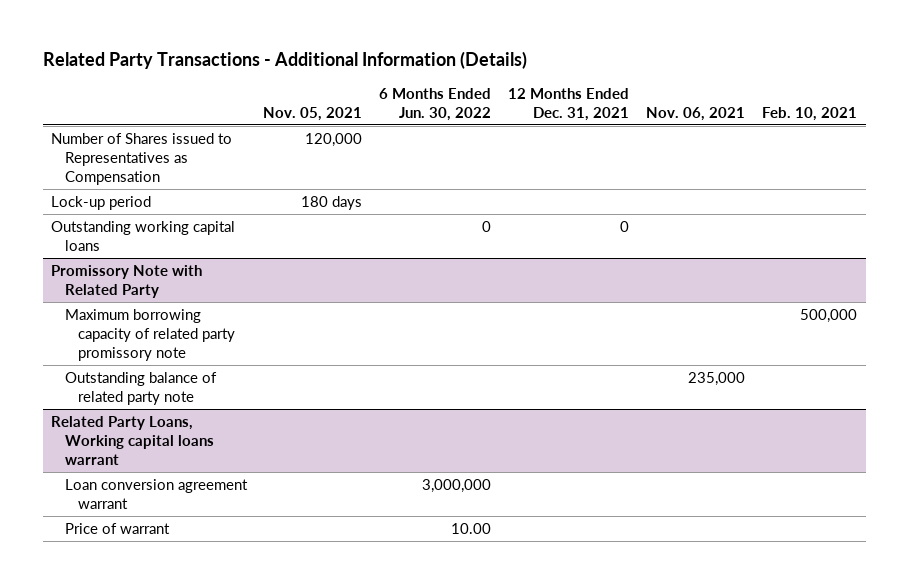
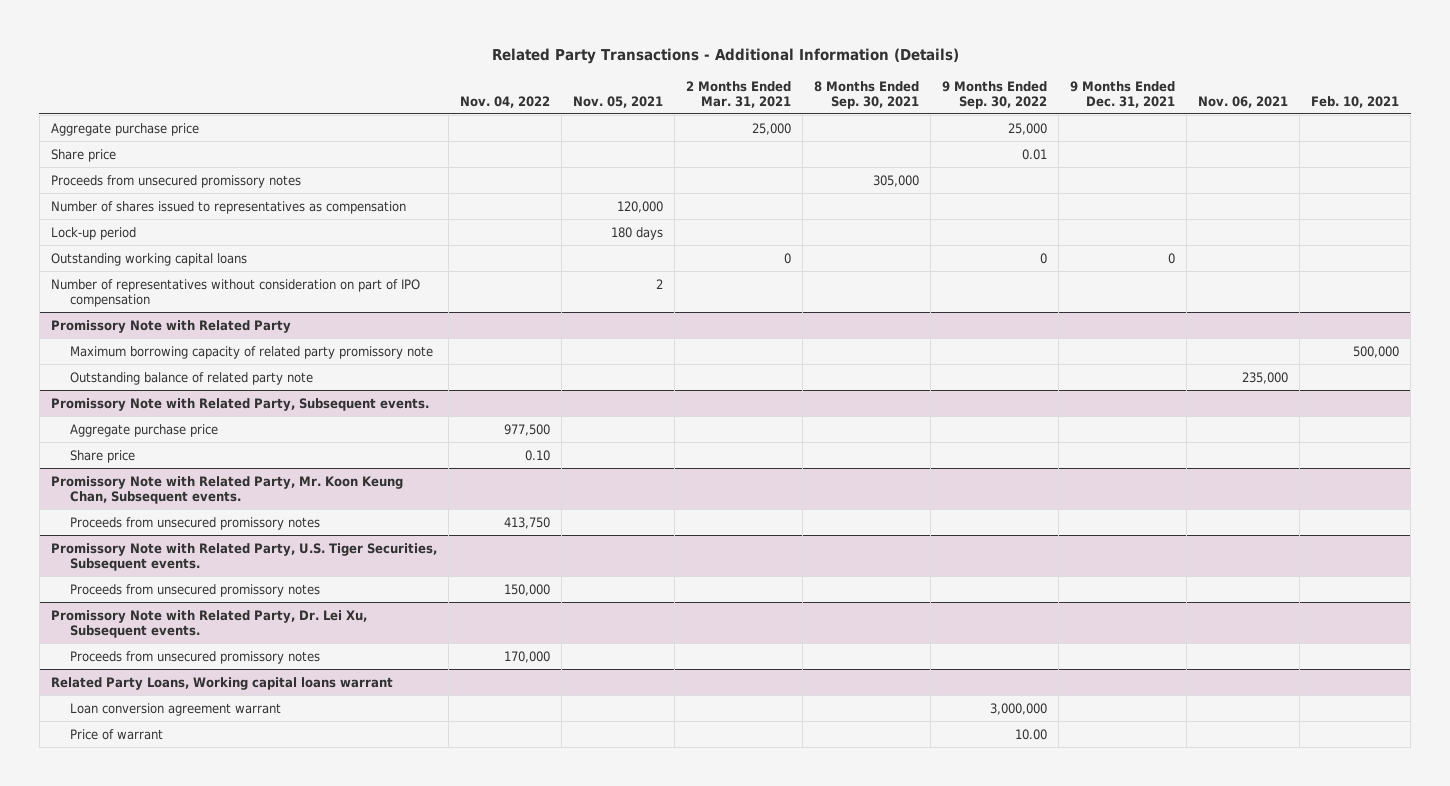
[379,87,492,121] 6 Months Ended Jun. 30, 2022 -> none
[508,87,630,121] 12 Months Ended Dec. 31, 2021 -> none
none -> [459,95,550,108] Nov. 04, 2022
none -> [686,80,792,108] 2 Months Ended Mar. 31, 2021
none -> [814,80,920,109] 8 Months Ended Sep. 30, 2021
none -> [942,80,1048,109] 9 Months Ended Sep. 30, 2022
none -> [1070,80,1176,108] 9 Months Ended Dec. 31, 2021
none -> [50,122,199,136] Aggregate purchase price
none -> [50,148,116,162] Share price
none -> [50,174,301,188] Proceeds from unsecured promissory notes
[51,132,233,185] Number of Shares issued to Representatives as Compensation -> [50,200,406,214] Number of shares issued to representatives as compensation
none -> [50,278,420,307] Number of representatives without consideration on part of IPO compensation
none -> [50,397,429,411] Promissory Note with Related Party, Subsequent events.
none -> [70,423,219,437] Aggregate purchase price
none -> [70,449,136,463] Share price
none -> [50,475,403,504] Promissory Note with Related Party, Mr. Koon Keung Chan, Subsequent events.
none -> [70,516,321,530] Proceeds from unsecured promissory notes
none -> [50,542,437,571] Promissory Note with Related Party, U.S. Tiger Securities, Subsequent events.
none -> [70,583,321,597] Proceeds from unsecured promissory notes
none -> [50,609,367,638] Promissory Note with Related Party, Dr. Lei Xu, Subsequent events.
none -> [70,650,321,664] Proceeds from unsecured promissory notes

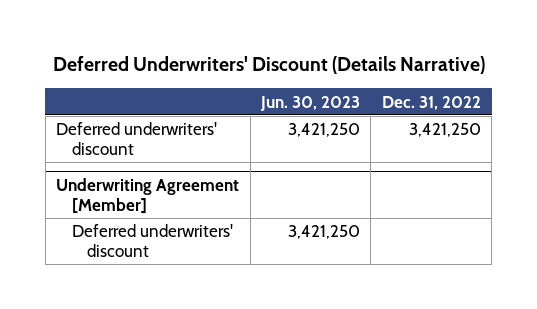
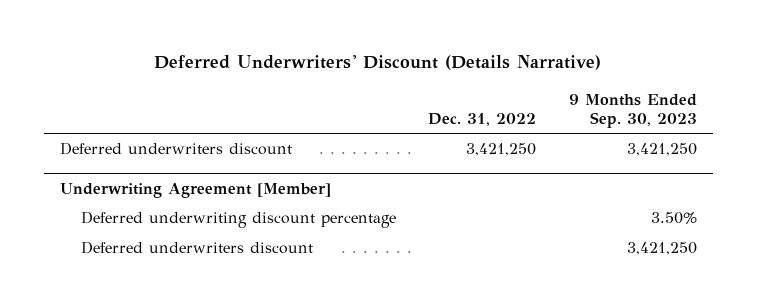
[260,95,361,111] Jun. 30, 2023 -> none
none -> [568,93,697,128] 9 Months Ended Sep. 30, 2023
[56,122,218,156] Deferred underwriters' discount -> [60,142,293,156] Deferred underwriters discount
none -> [81,211,397,229] Deferred underwriting discount percentage
[71,224,233,258] Deferred underwriters' discount -> [81,241,314,255] Deferred underwriters discount

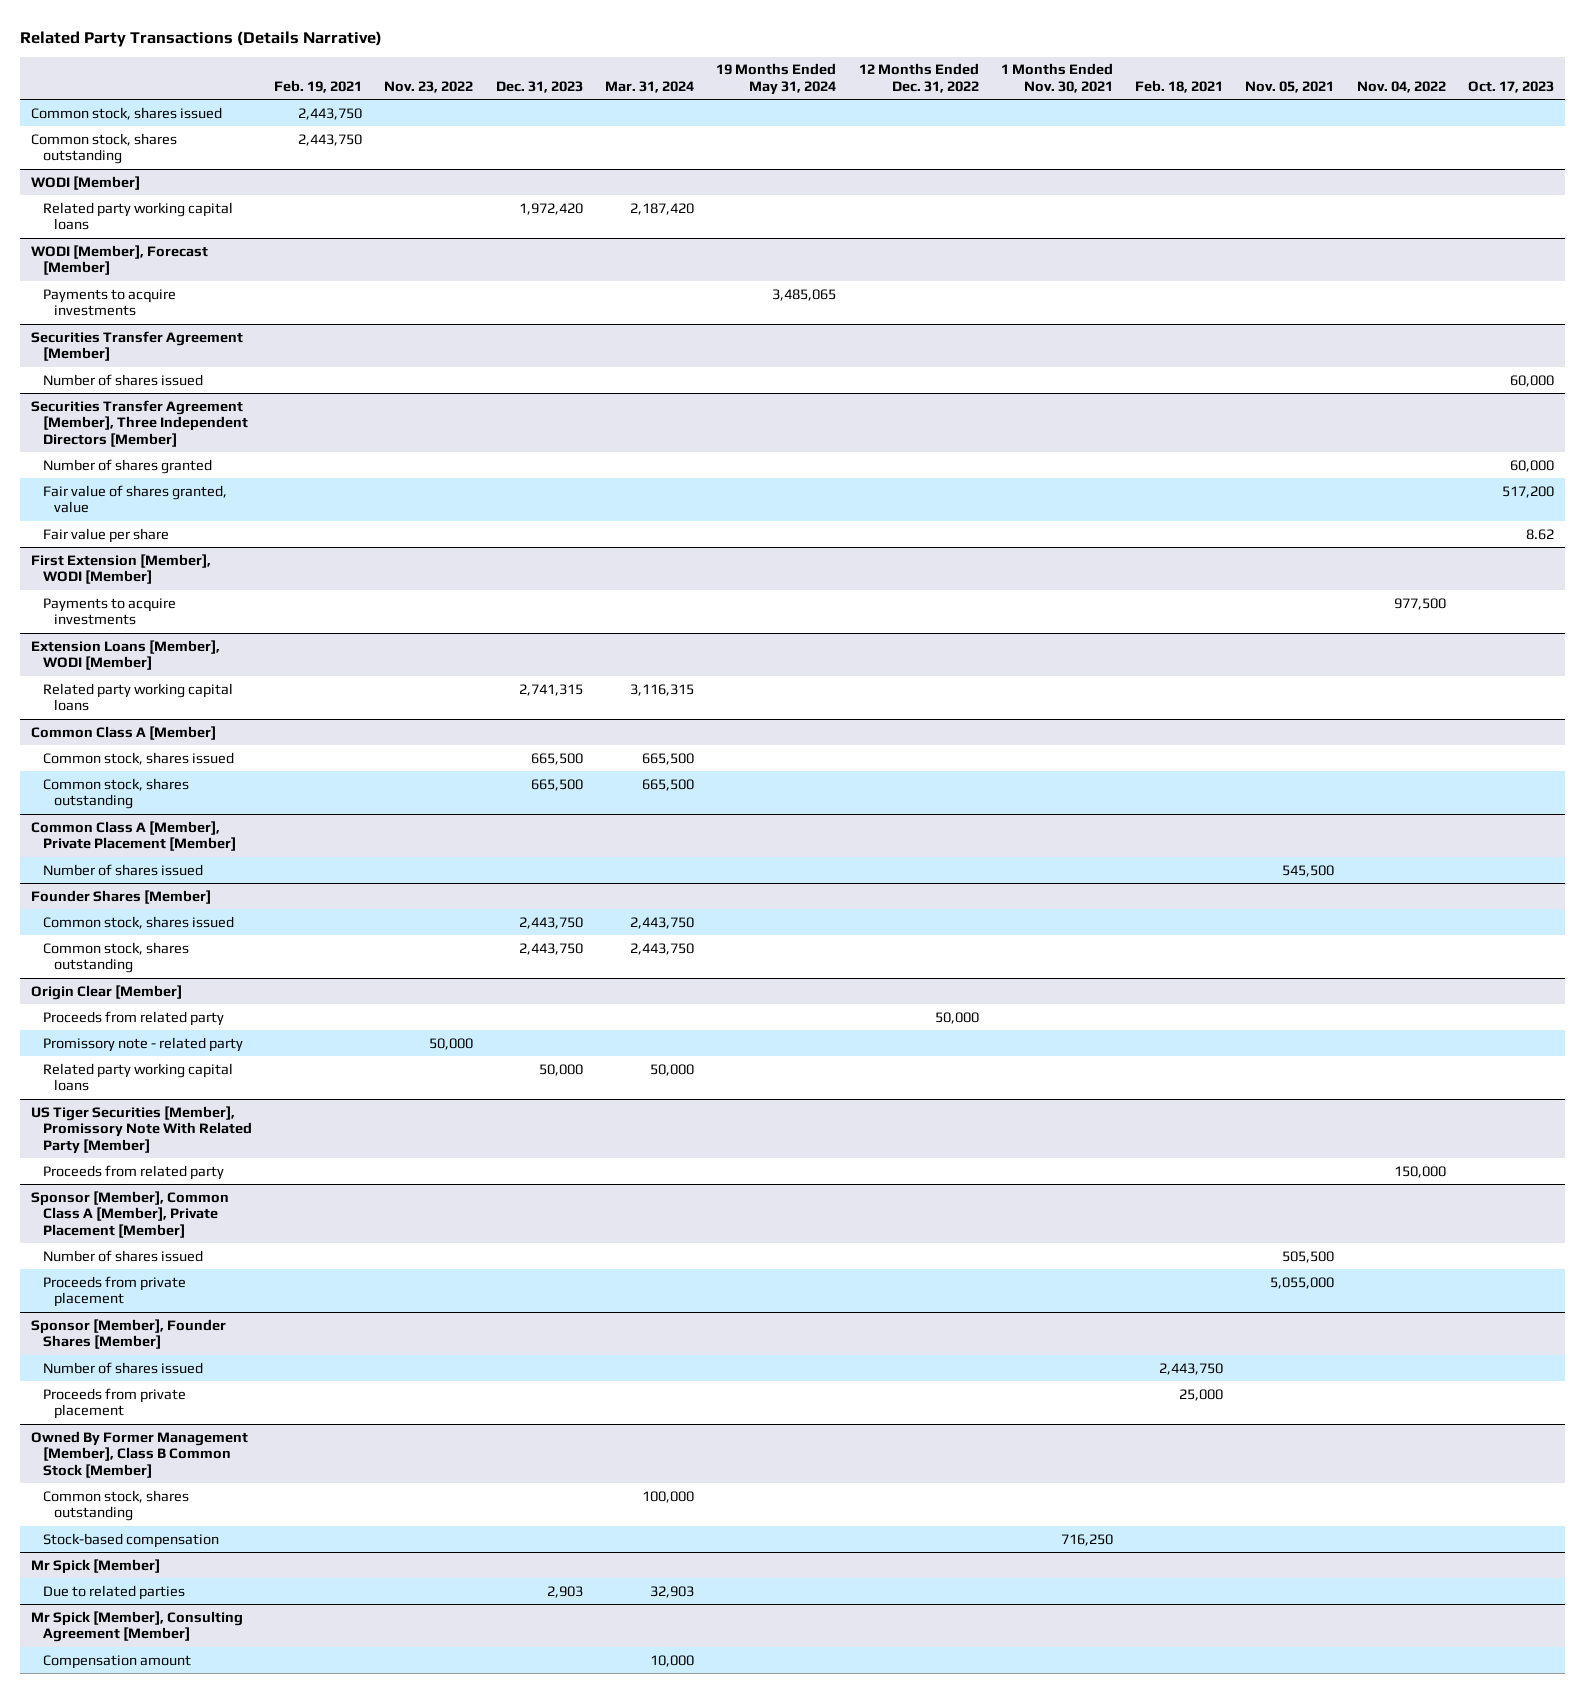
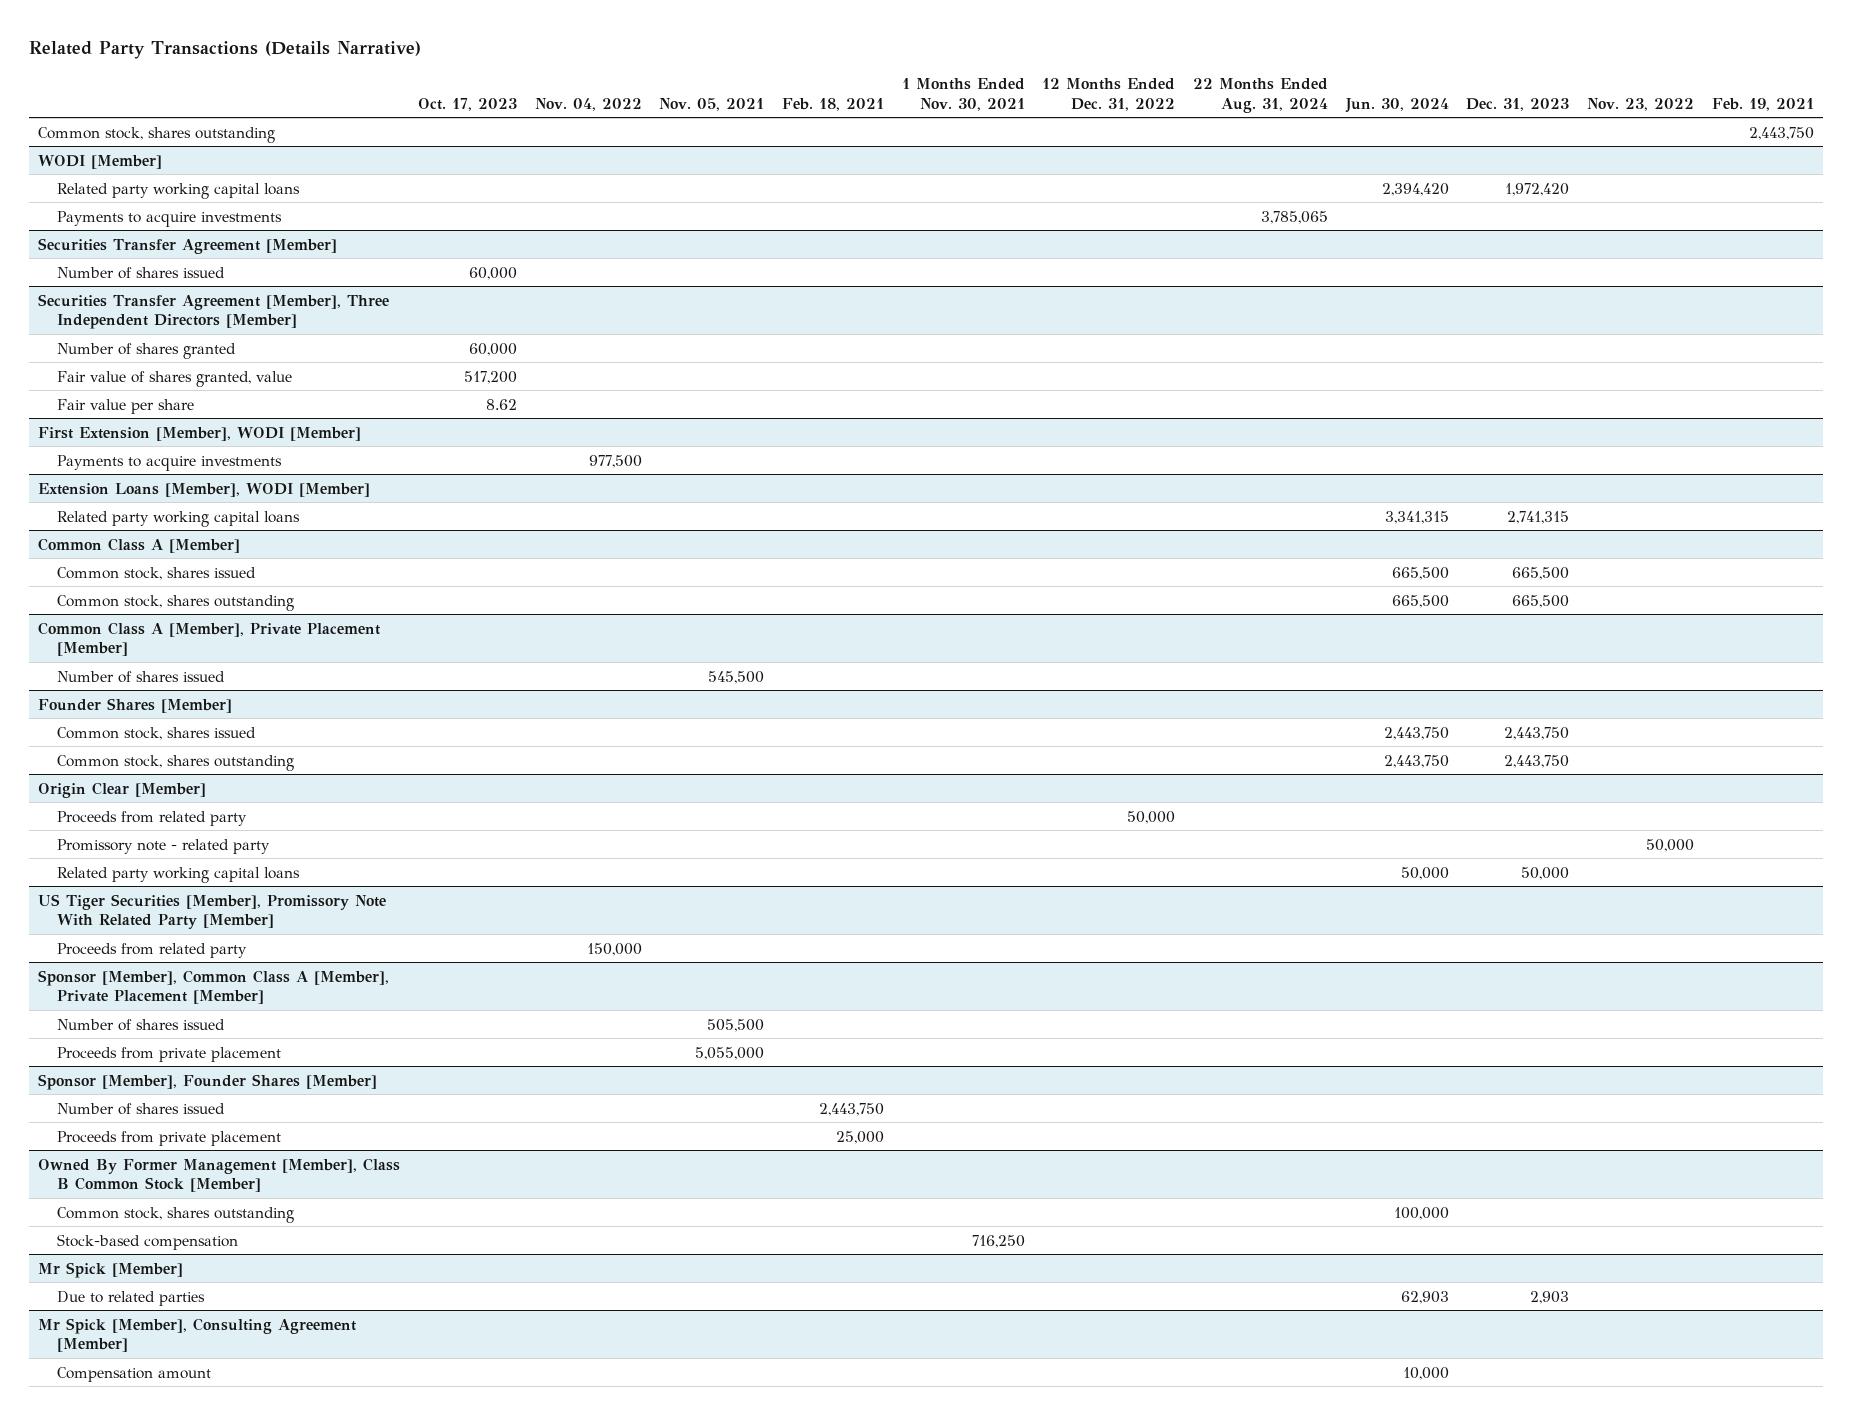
[605,81,695,94] Mar. 31, 2024 -> none
[716,63,837,96] 19 Months Ended May 31, 2024 -> none
none -> [1192,77,1328,113] 22 Months Ended Aug. 31, 2024
none -> [1344,97,1449,113] Jun. 30, 2024
[31,106,223,120] Common stock, shares issued -> none
[31,244,209,276] WODI [Member], Forecast [Member] -> none
[42,288,176,317] Payments to acquire investments -> none
none -> [57,210,283,227] Payments to acquire investments

